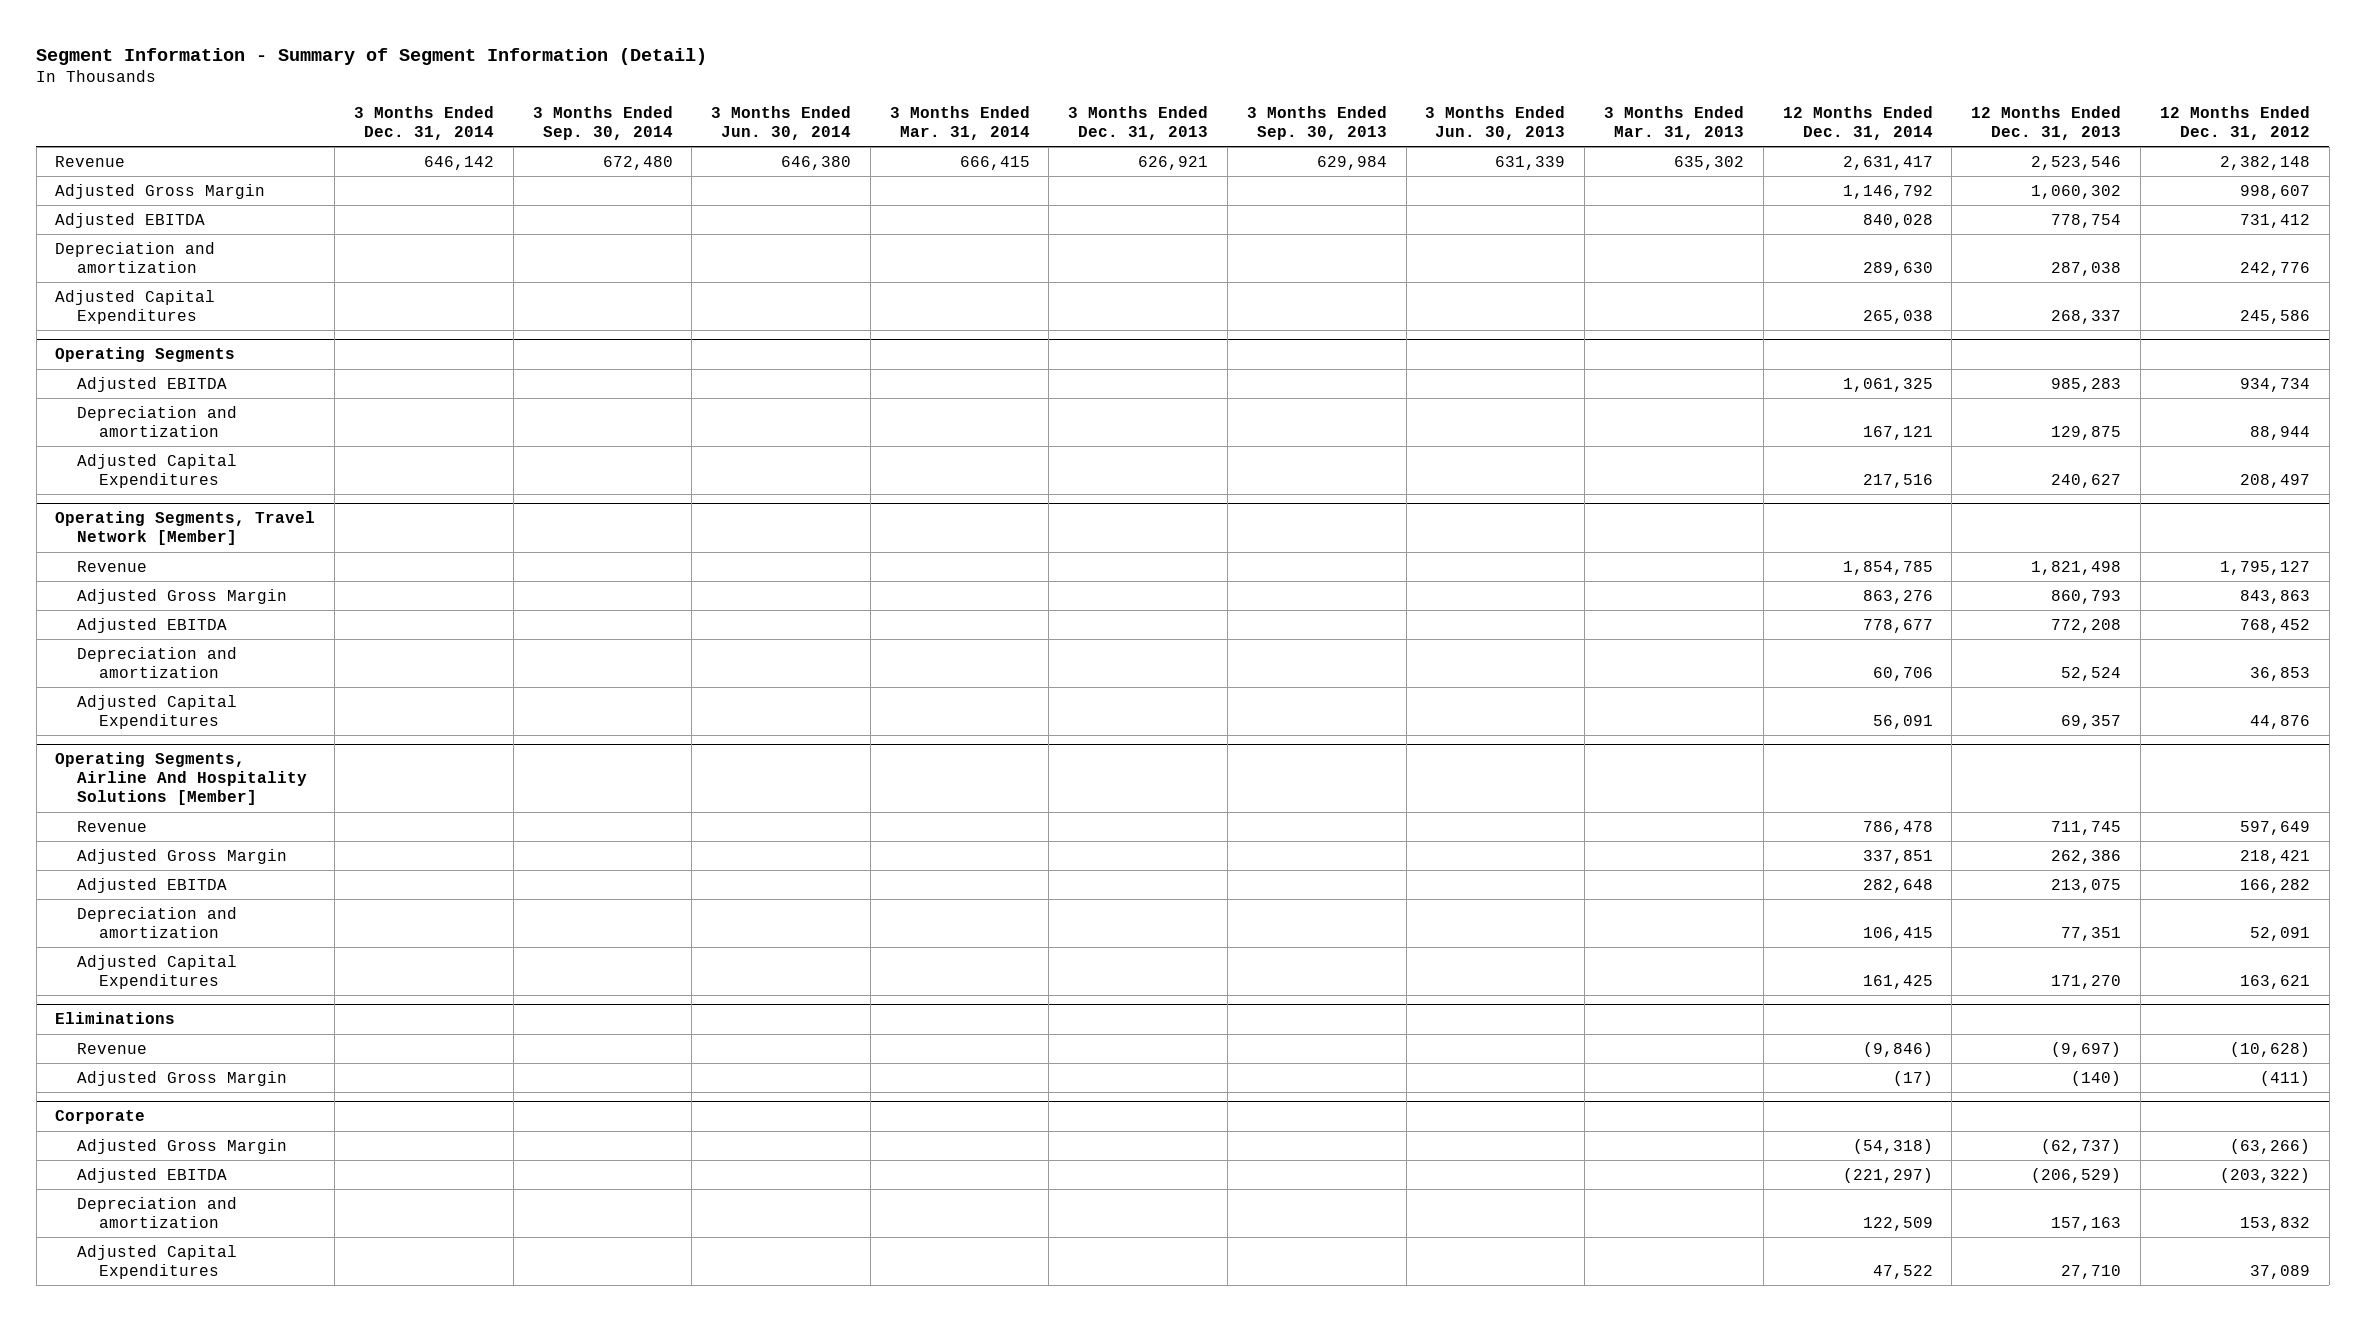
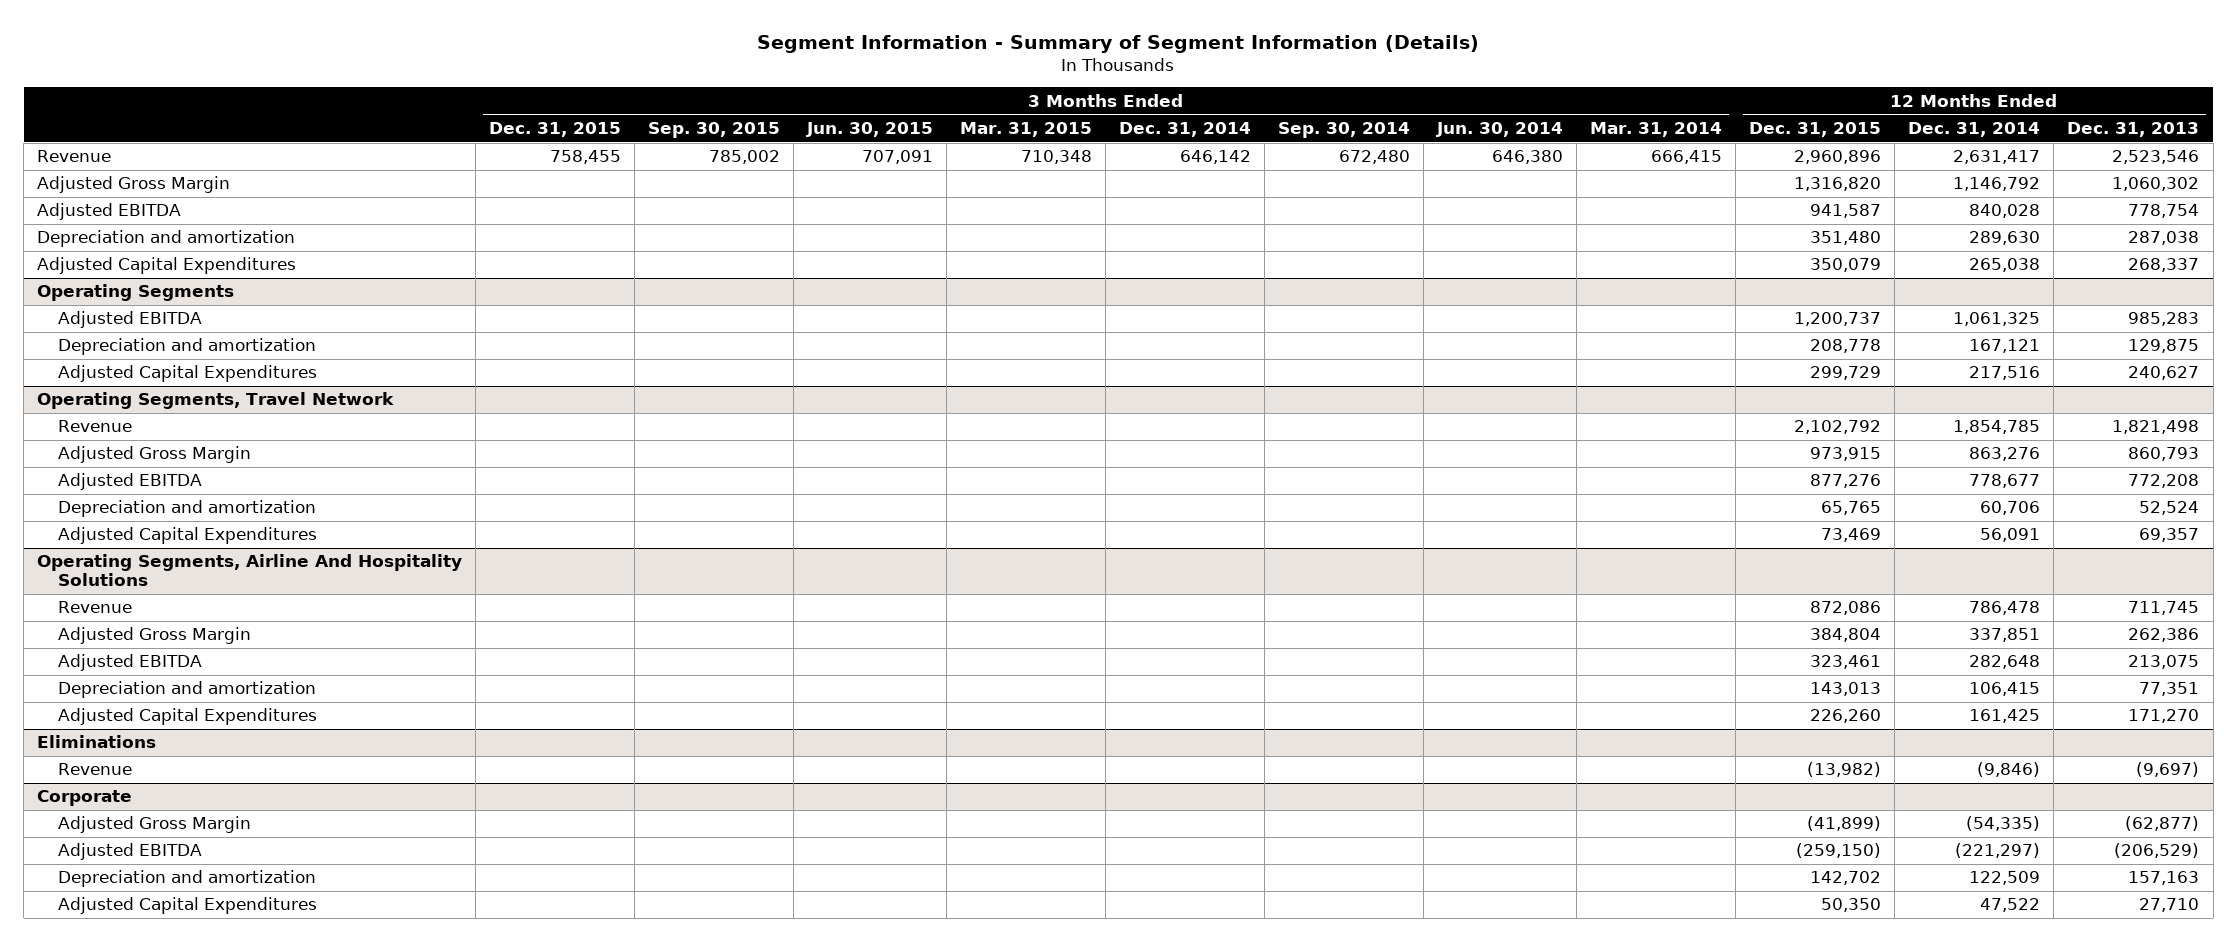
[36,47,708,65] Segment Information - Summary of Segment Information (Detail) -> [757,35,1480,54] Segment Information - Summary of Segment Information (Details)
[1068,106,1209,141] 3 Months Ended Dec. 31, 2013 -> none
[1246,106,1387,141] 3 Months Ended Sep. 30, 2013 -> none
[1425,106,1566,141] 3 Months Ended Jun. 30, 2013 -> none
[1603,106,1744,141] 3 Months Ended Mar. 31, 2013 -> none
[2159,106,2310,141] 12 Months Ended Dec. 31, 2012 -> none
none -> [489,121,622,137] Dec. 31, 2015
none -> [648,121,781,138] Sep. 30, 2015
none -> [806,121,934,137] Jun. 30, 2015
none -> [960,121,1093,137] Mar. 31, 2015
none -> [1749,121,1882,137] Dec. 31, 2015
[55,511,316,546] Operating Segments, Travel Network [Member] -> [37,392,395,410] Operating Segments, Travel Network
[55,752,308,806] Operating Segments, Airline And Hospitality Solutions [Member] -> [37,554,463,587] Operating Segments, Airline And Hospitality Solutions
[77,1070,288,1086] Adjusted Gross Margin -> none
[1852,1138,1933,1154] (54,318) -> [1966,816,2041,832] (54,335)
[2041,1138,2122,1154] (62,737) -> [2125,816,2200,832] (62,877)

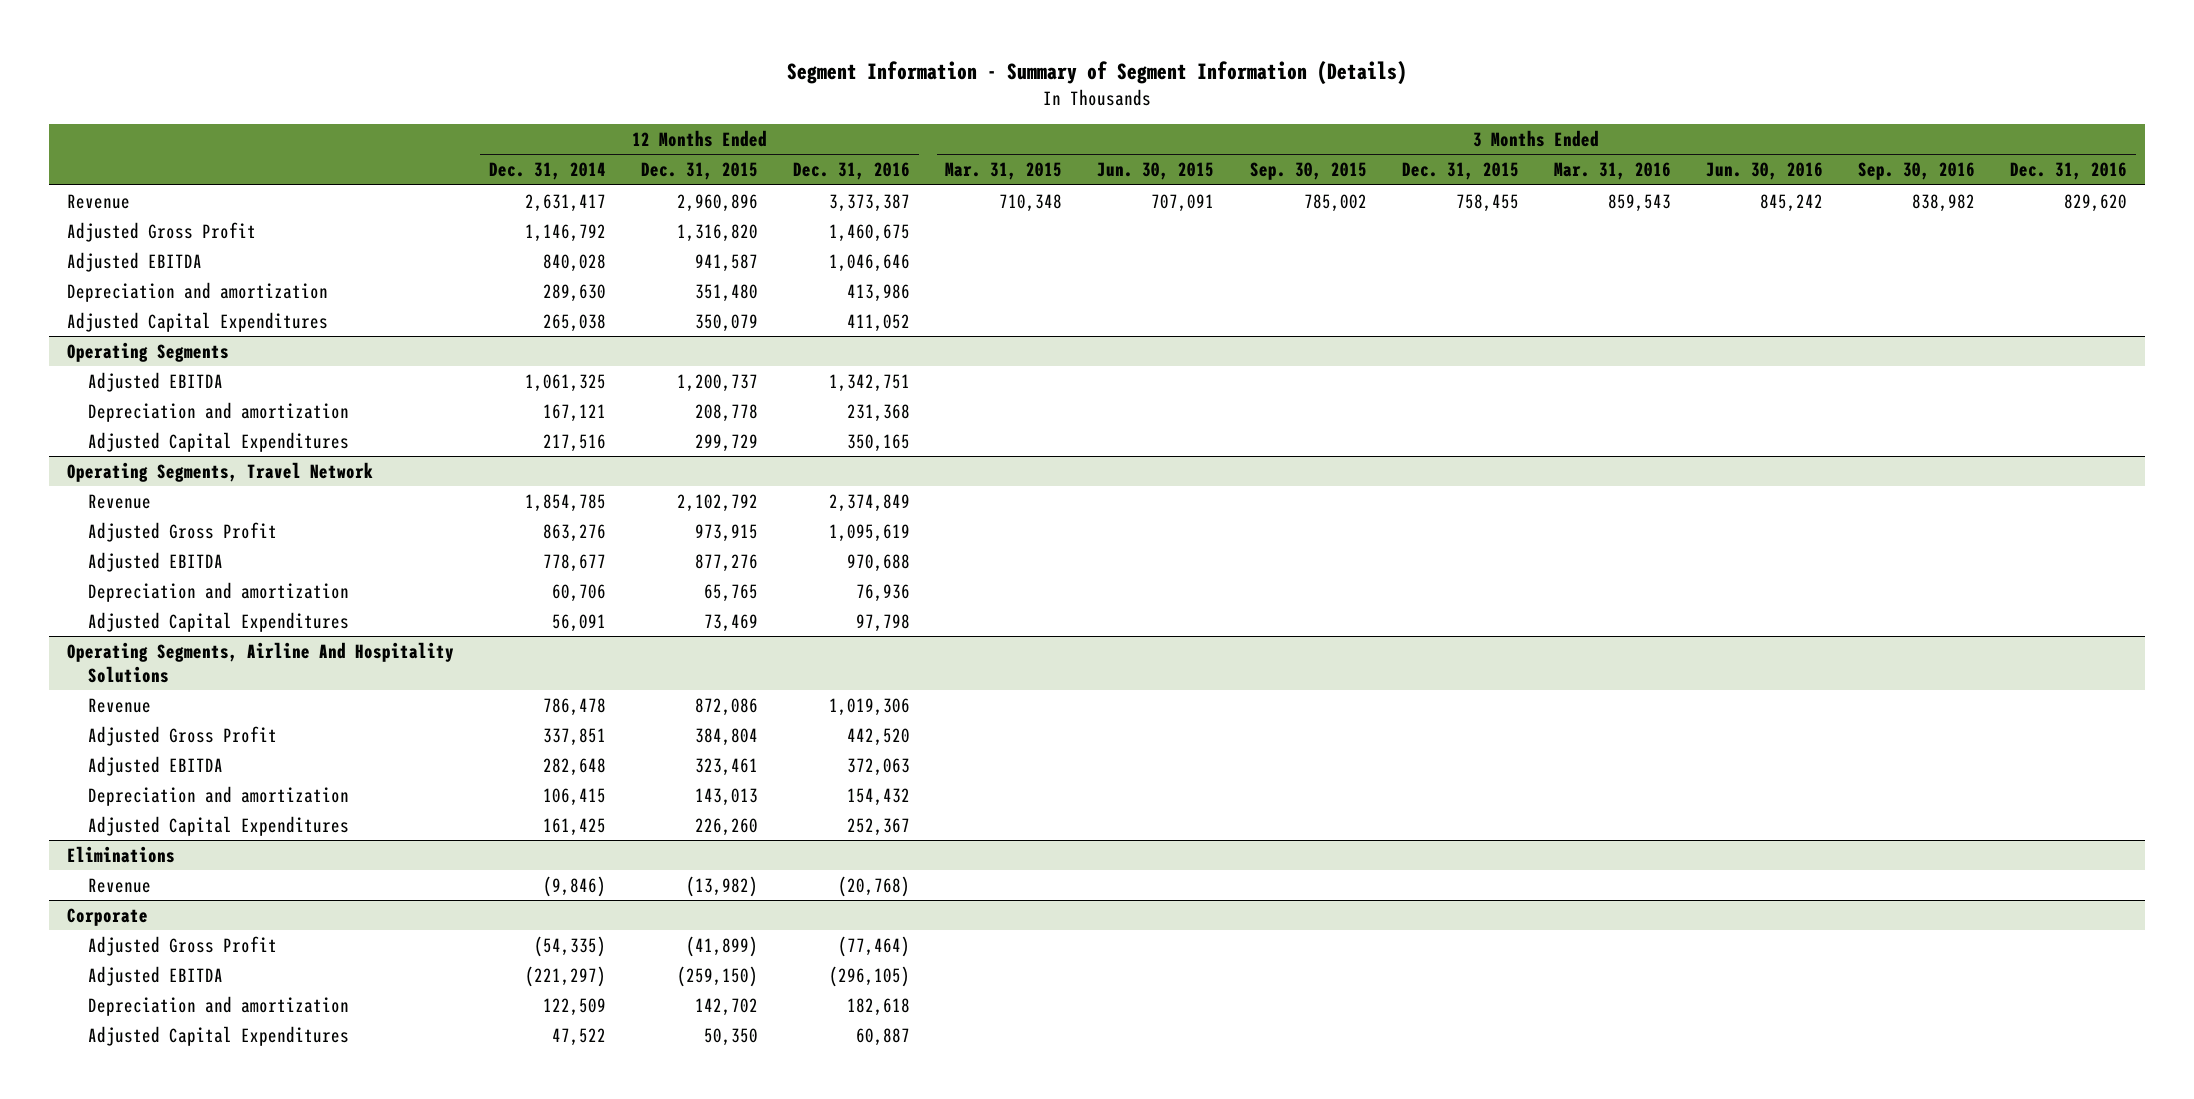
[1119,121,1252,137] Dec. 31, 2014 -> none
[1278,121,1411,138] Sep. 30, 2014 -> none
[1436,121,1564,137] Jun. 30, 2014 -> none
[1590,121,1723,137] Mar. 31, 2014 -> none
[2067,121,2200,137] Dec. 31, 2013 -> none
none -> [793,162,911,181] Dec. 31, 2016
none -> [1553,162,1671,181] Mar. 31, 2016
none -> [1706,162,1824,181] Jun. 30, 2016
none -> [1858,162,1976,181] Sep. 30, 2016
none -> [2010,162,2128,181] Dec. 31, 2016
[37,176,231,194] Adjusted Gross Margin -> [66,221,256,242] Adjusted Gross Profit
[58,446,252,464] Adjusted Gross Margin -> [87,521,277,542] Adjusted Gross Profit
[58,627,252,645] Adjusted Gross Margin -> [87,725,277,746] Adjusted Gross Profit
[58,816,252,834] Adjusted Gross Margin -> [87,935,277,956] Adjusted Gross Profit

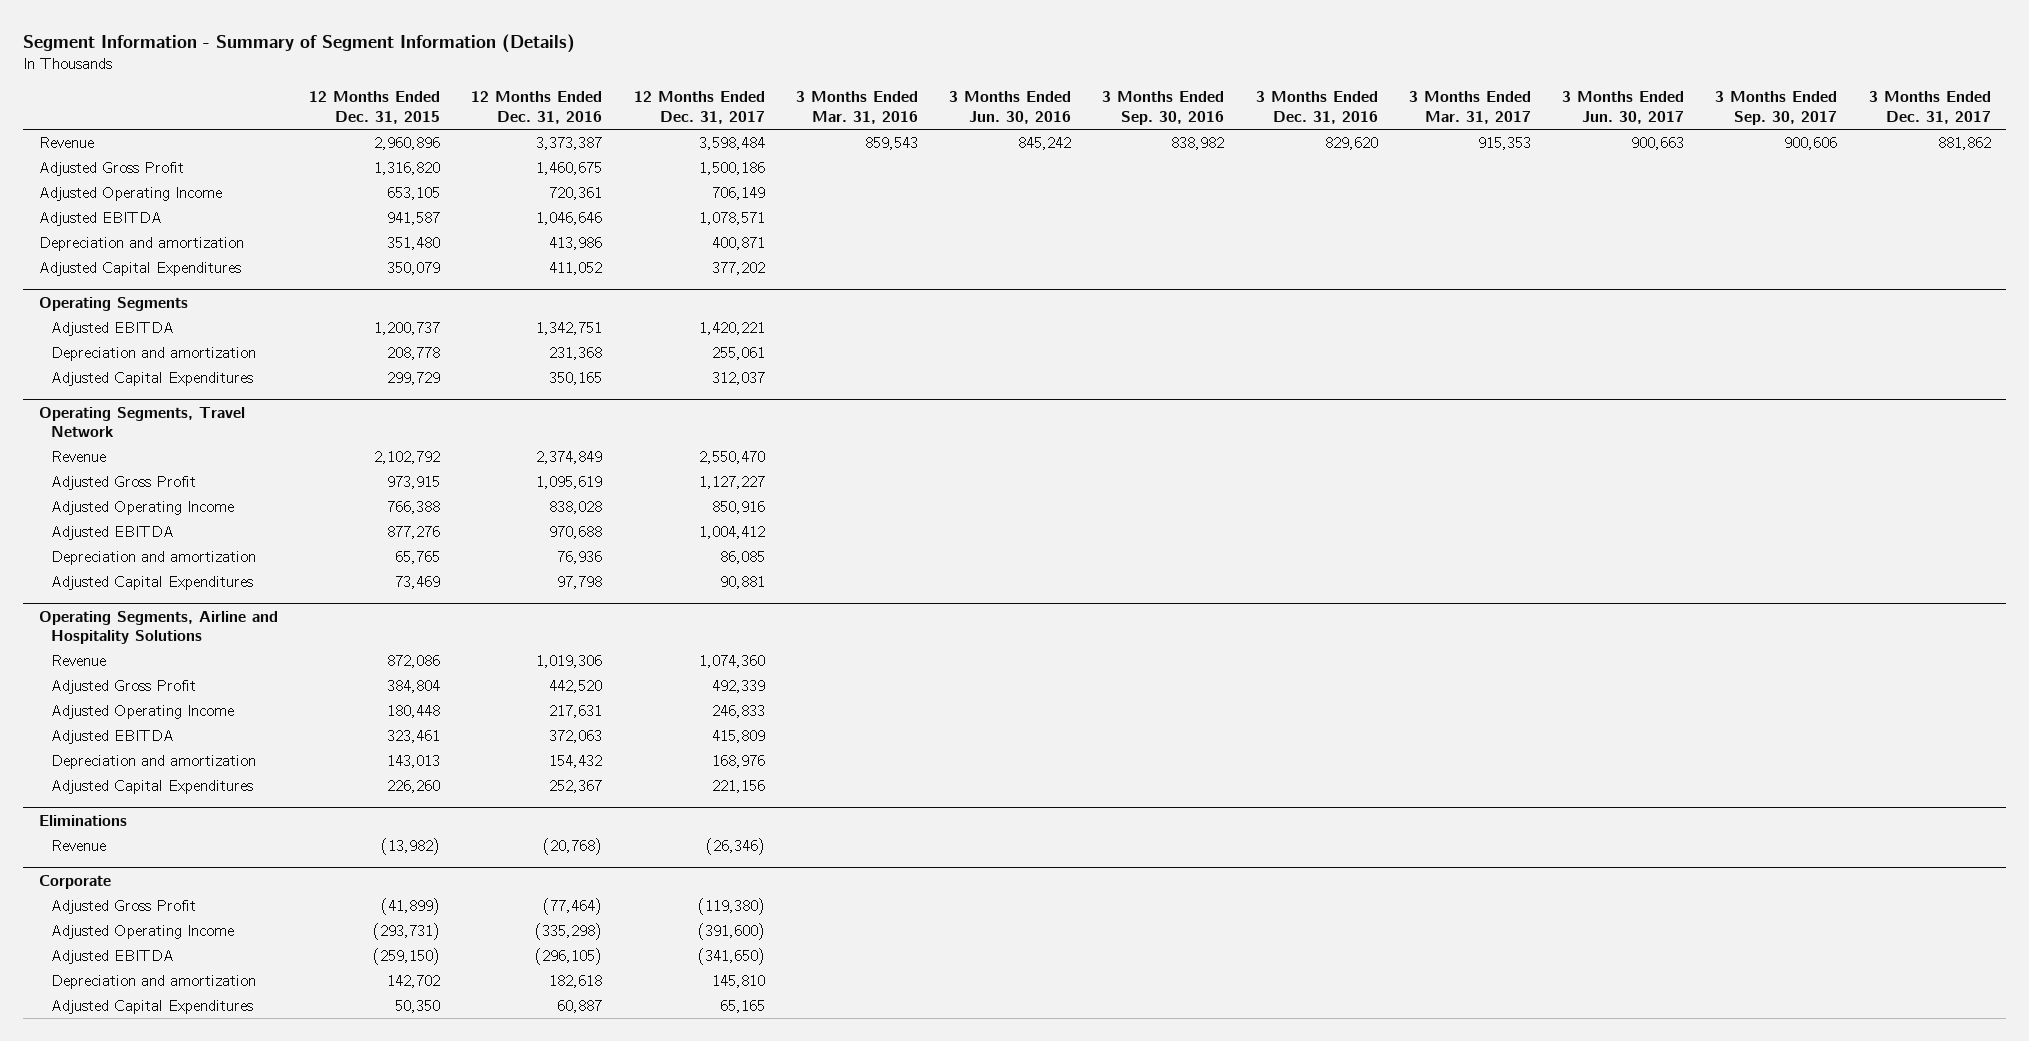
[488,162,606,181] Dec. 31, 2014 -> none
[945,162,1063,181] Mar. 31, 2015 -> none
[1097,162,1215,181] Jun. 30, 2015 -> none
[1249,162,1367,181] Sep. 30, 2015 -> none
[1401,162,1519,181] Dec. 31, 2015 -> none
none -> [633,91,765,125] 12 Months Ended Dec. 31, 2017
none -> [1408,91,1531,125] 3 Months Ended Mar. 31, 2017
none -> [1562,91,1685,125] 3 Months Ended Jun. 30, 2017
none -> [1715,91,1838,126] 3 Months Ended Sep. 30, 2017
none -> [1868,91,1991,125] 3 Months Ended Dec. 31, 2017
none -> [38,186,222,201] Adjusted Operating Income
none -> [50,500,234,515] Adjusted Operating Income
[66,641,454,683] Operating Segments, Airline And Hospitality Solutions -> [38,610,278,645] Operating Segments, Airline and Hospitality Solutions
none -> [50,704,234,719] Adjusted Operating Income
none -> [50,924,234,939] Adjusted Operating Income

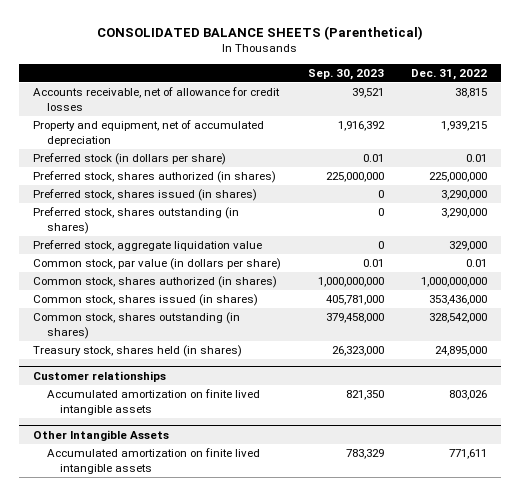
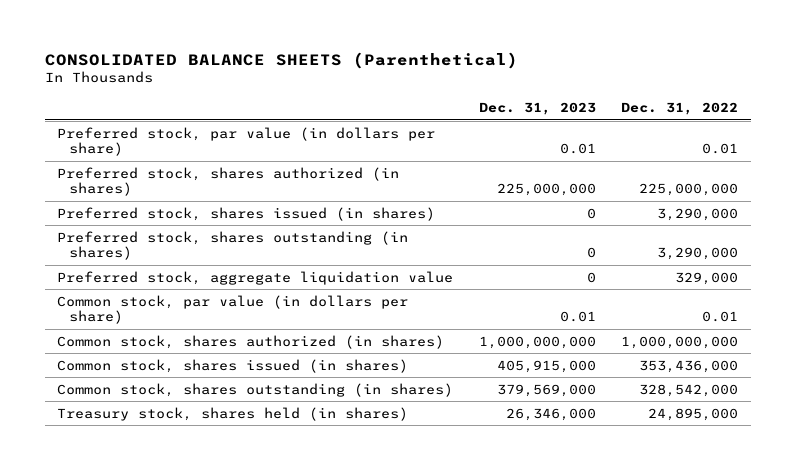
[308,68,385,80] Sep. 30, 2023 -> none
none -> [478,101,596,115] Dec. 31, 2023
[32,87,280,111] Accounts receivable, net of allowance for credit losses -> none
[32,120,264,146] Property and equipment, net of accumulated depreciation -> none
[32,153,226,166] Preferred stock (in dollars per share) -> [57,126,436,157] Preferred stock, par value (in dollars per share)
[32,370,166,382] Customer relationships -> none
[46,389,260,415] Accumulated amortization on finite lived intangible assets -> none
[32,429,169,441] Other Intangible Assets -> none
[46,448,260,474] Accumulated amortization on finite lived intangible assets -> none

